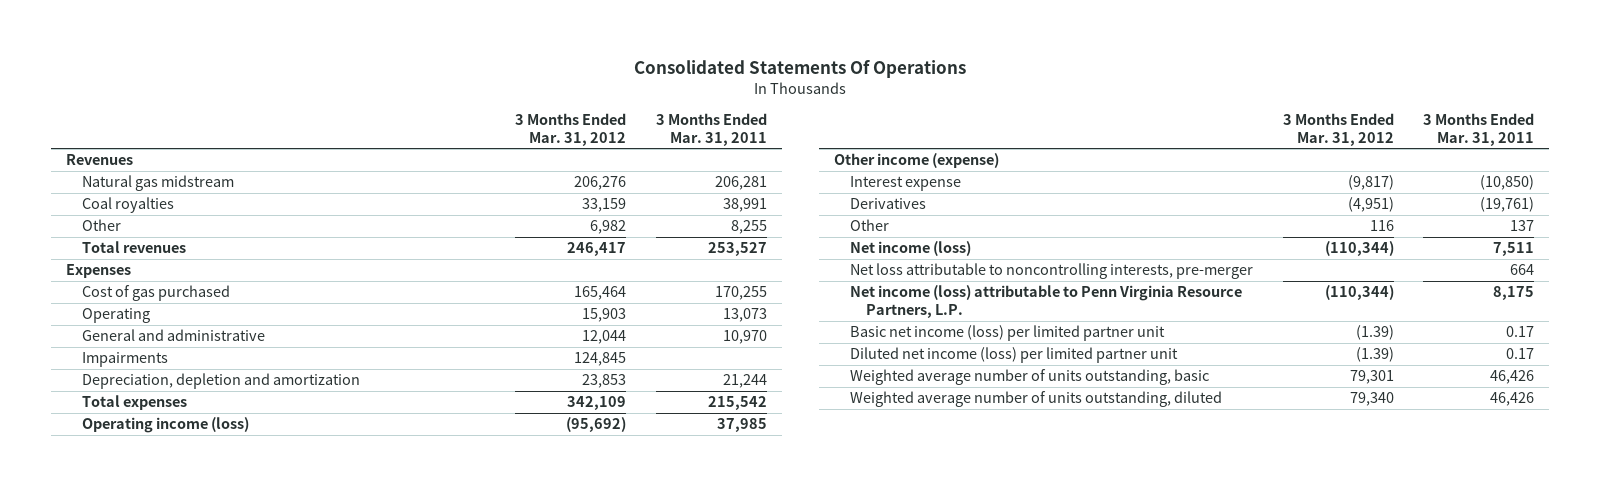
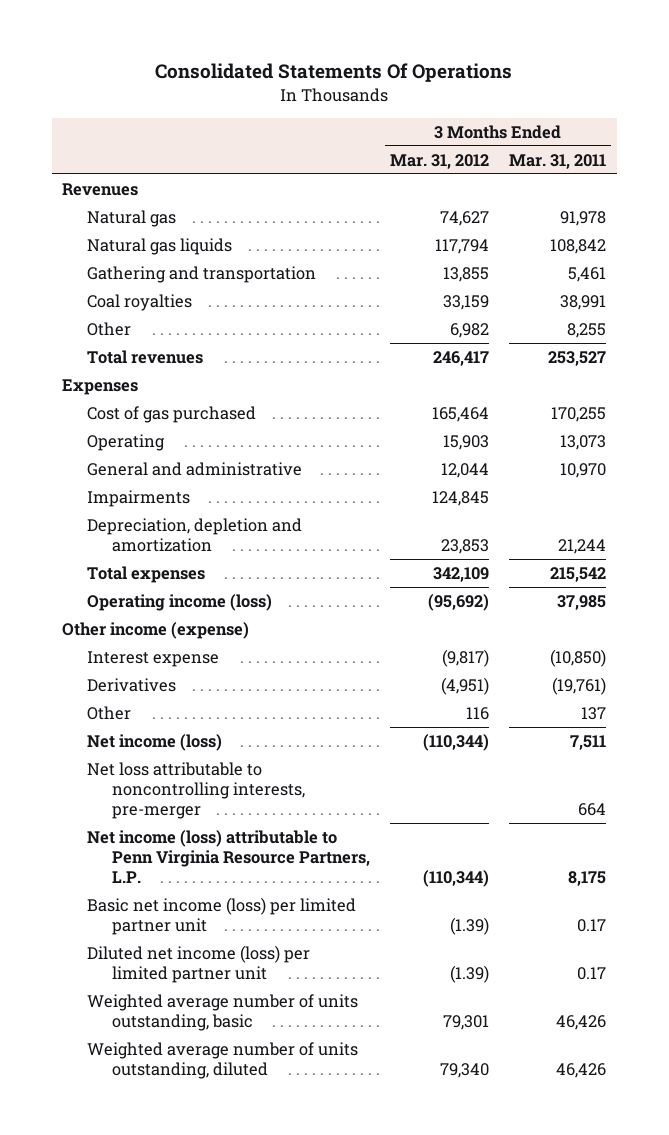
[82,175,235,192] Natural gas midstream -> [87,210,177,228] Natural gas
[574,176,627,191] 206,276 -> [440,211,490,227] 74,627
[715,176,768,191] 206,281 -> [560,211,607,227] 91,978
none -> [87,238,233,256] Natural gas liquids
none -> [87,266,317,284] Gathering and transportation

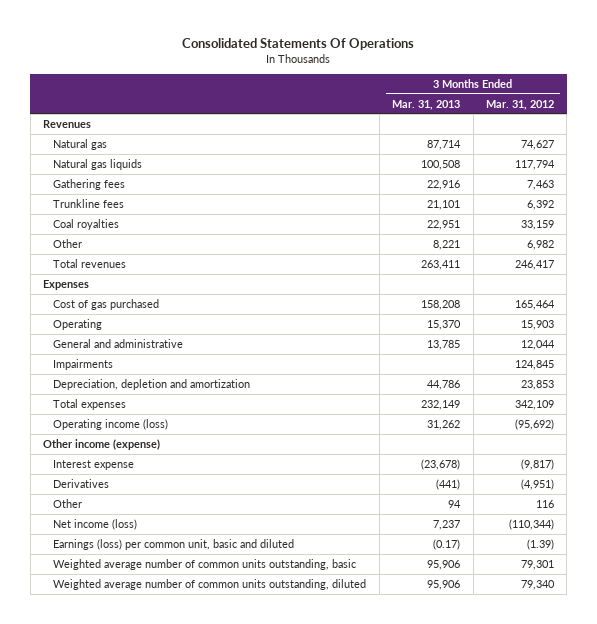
[509,153,607,169] Mar. 31, 2011 -> none
none -> [392,99,461,110] Mar. 31, 2013
[87,266,317,284] Gathering and transportation -> none
none -> [53,178,126,190] Gathering fees
none -> [53,198,125,208] Trunkline fees
[87,762,305,819] Net loss attributable to noncontrolling interests, pre-merger -> none
[87,830,370,883] Net income (loss) attributable to Penn Virginia Resource Partners, L.P. -> none
[87,945,311,983] Diluted net income (loss) per limited partner unit -> none
[87,897,357,935] Basic net income (loss) per limited partner unit -> [53,538,295,550] Earnings (loss) per common unit, basic and diluted
[87,994,359,1031] Weighted average number of units outstanding, basic -> [53,558,357,570] Weighted average number of common units outstanding, basic
[87,1042,359,1079] Weighted average number of units outstanding, diluted -> [53,578,367,590] Weighted average number of common units outstanding, diluted

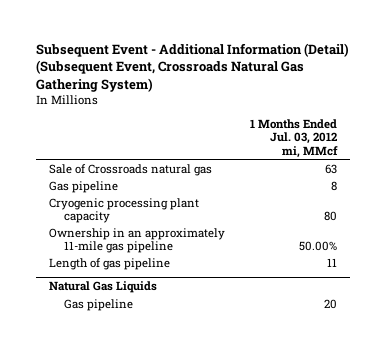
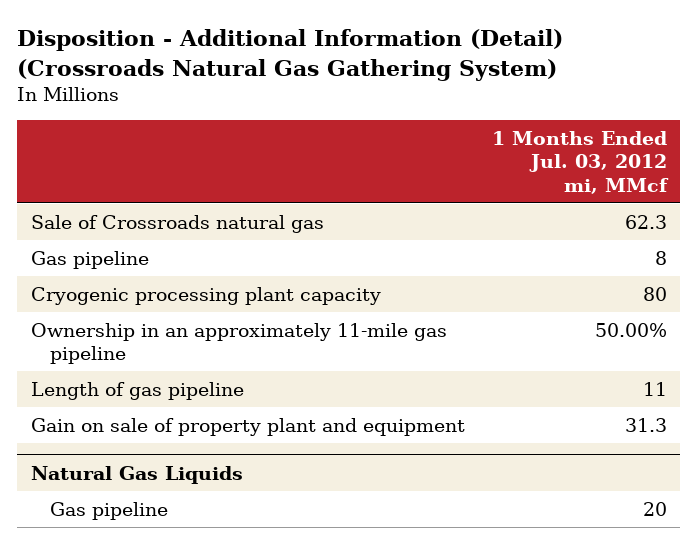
[36,42,350,93] Subsequent Event - Additional Information (Detail) (Subsequent Event, Crossroads Natural Gas Gathering System) -> [16,29,563,81] Disposition - Additional Information (Detail) (Crossroads Natural Gas Gathering System)
[325,163,338,174] 63 -> [624,214,667,229] 62.3
none -> [30,417,465,436] Gain on sale of property plant and equipment

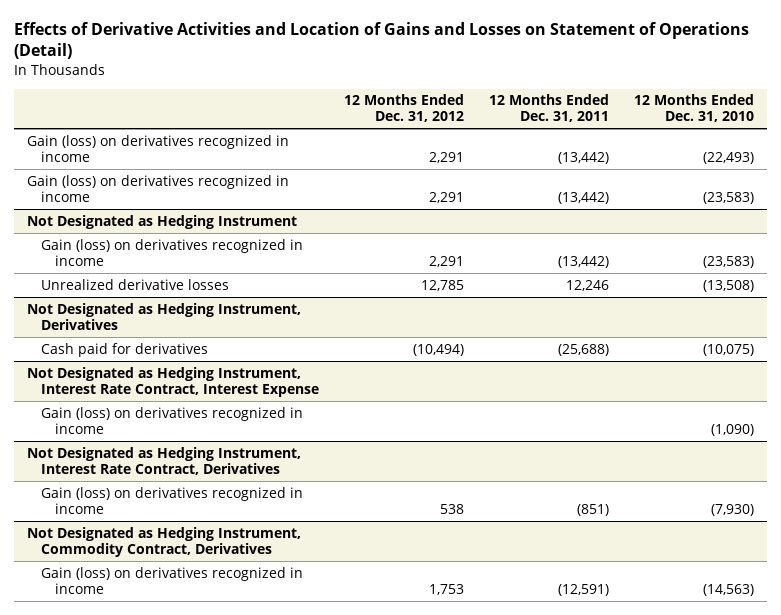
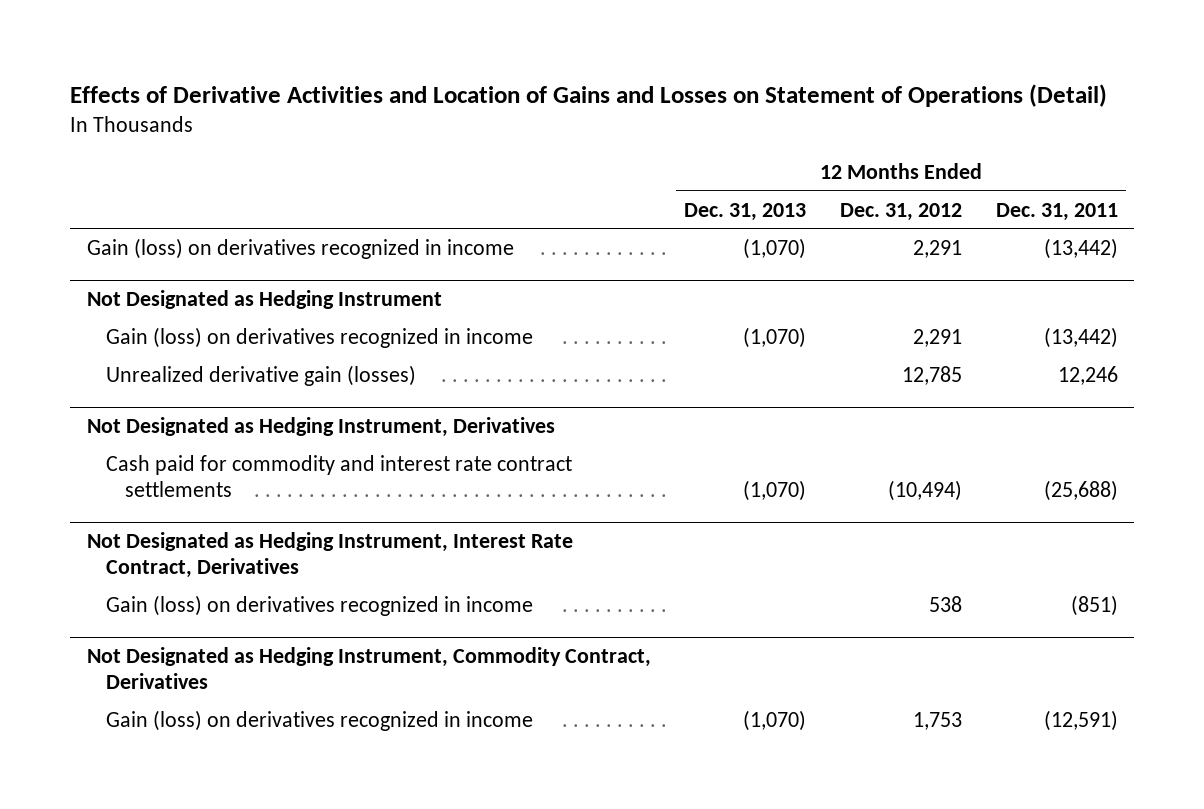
[634,94,755,123] 12 Months Ended Dec. 31, 2010 -> none
none -> [684,202,807,221] Dec. 31, 2013
[26,174,289,202] Gain (loss) on derivatives recognized in income -> none
[40,278,229,290] Unrealized derivative losses -> [105,364,416,386] Unrealized derivative gain (losses)
[26,366,319,397] Not Designated as Hedging Instrument, Interest Rate Contract, Interest Expense -> none
[40,406,303,434] Gain (loss) on derivatives recognized in income -> none
[40,342,208,357] Cash paid for derivatives -> [105,454,572,497] Cash paid for commodity and interest rate contract settlements

